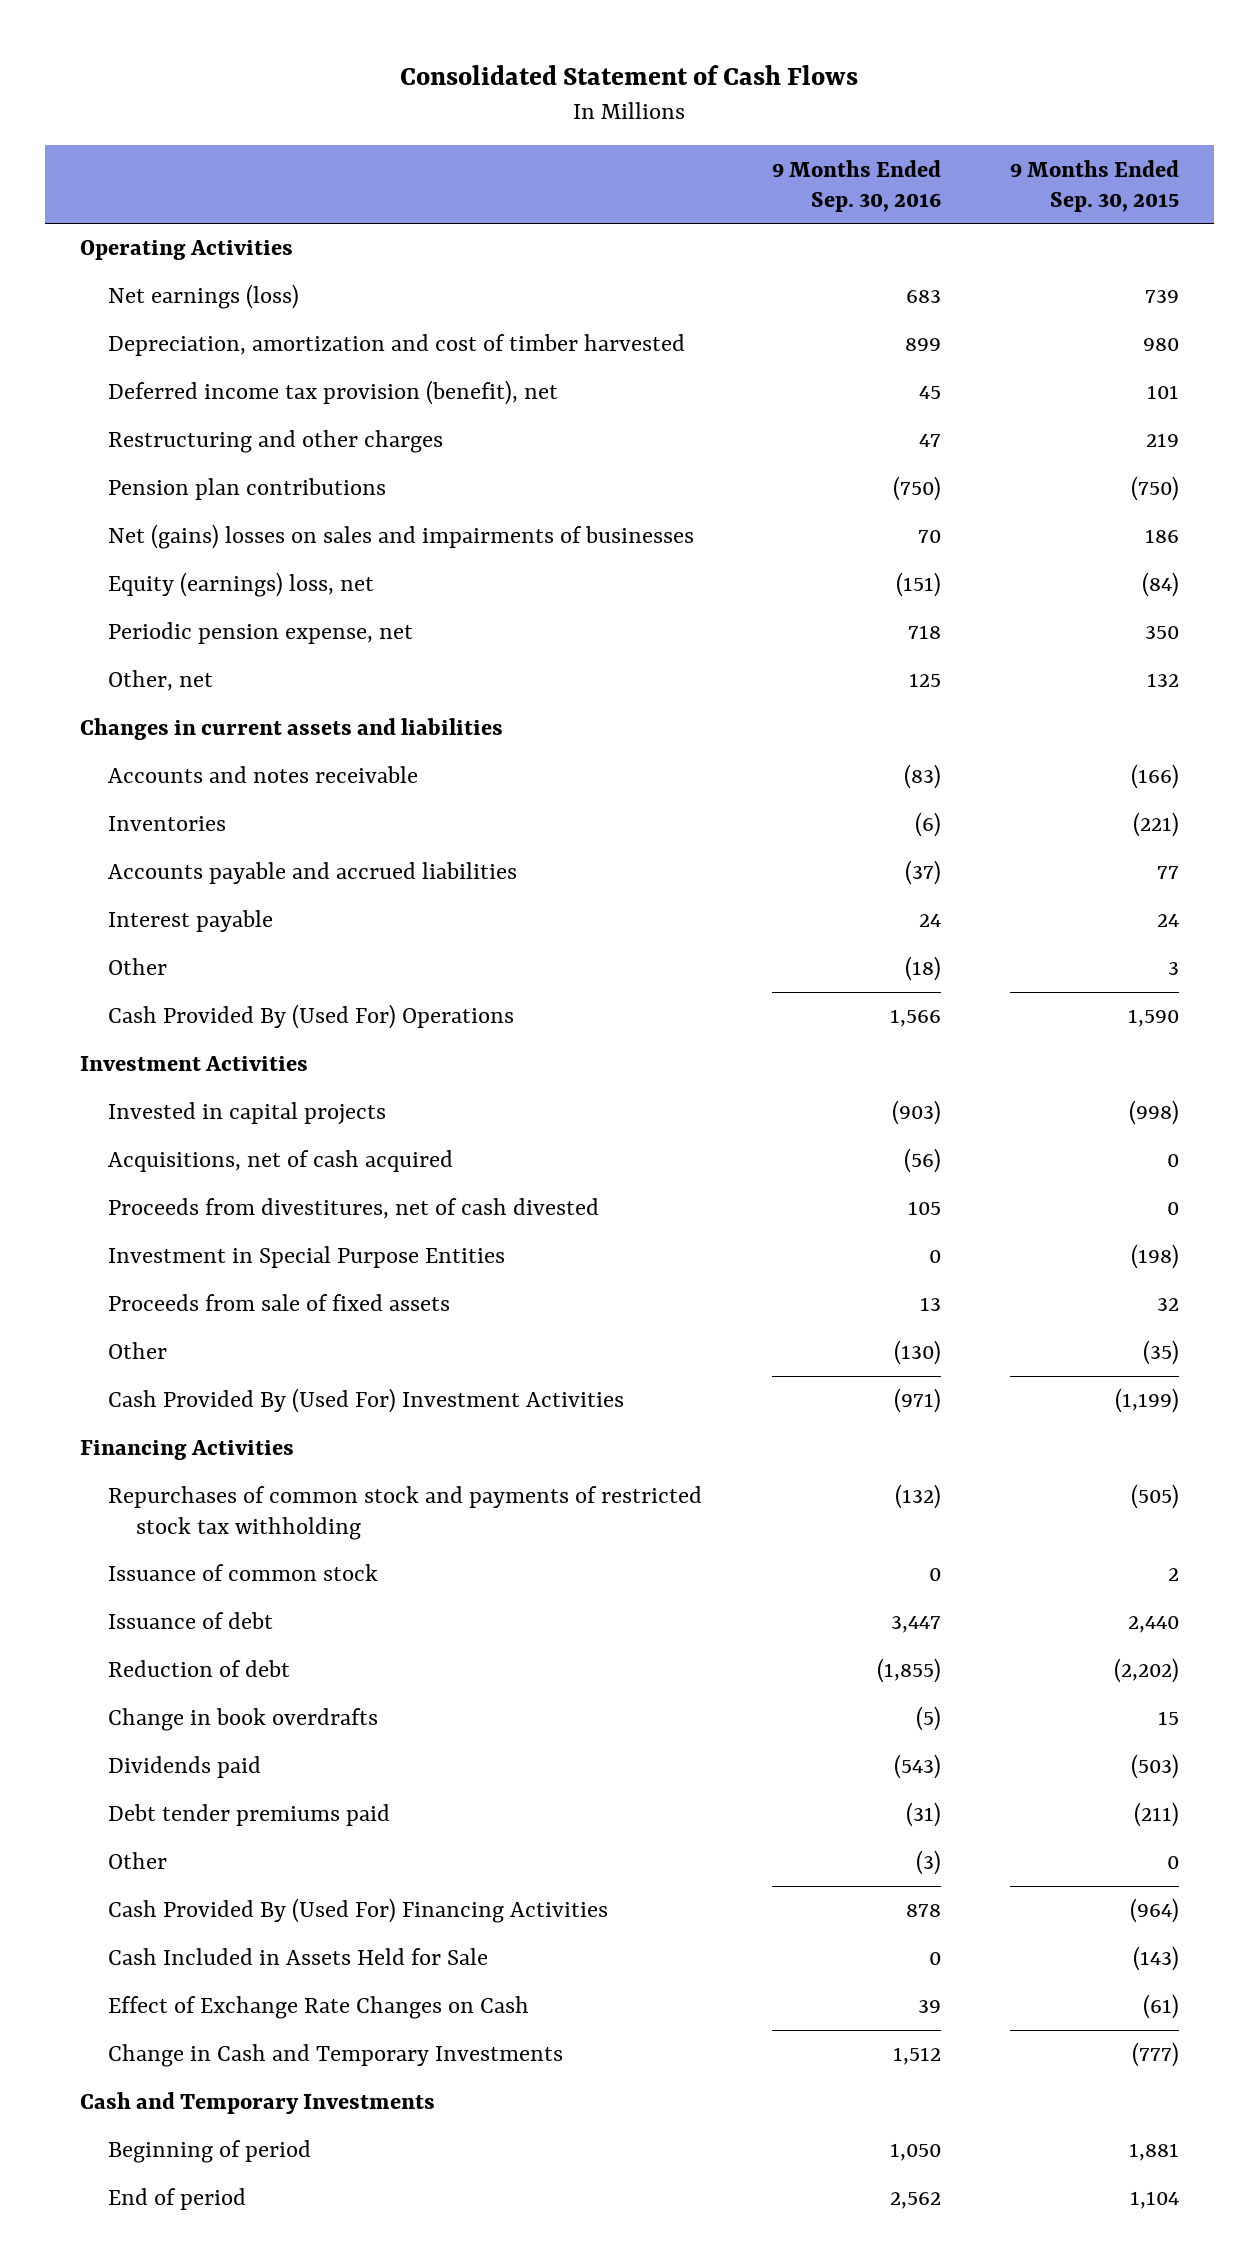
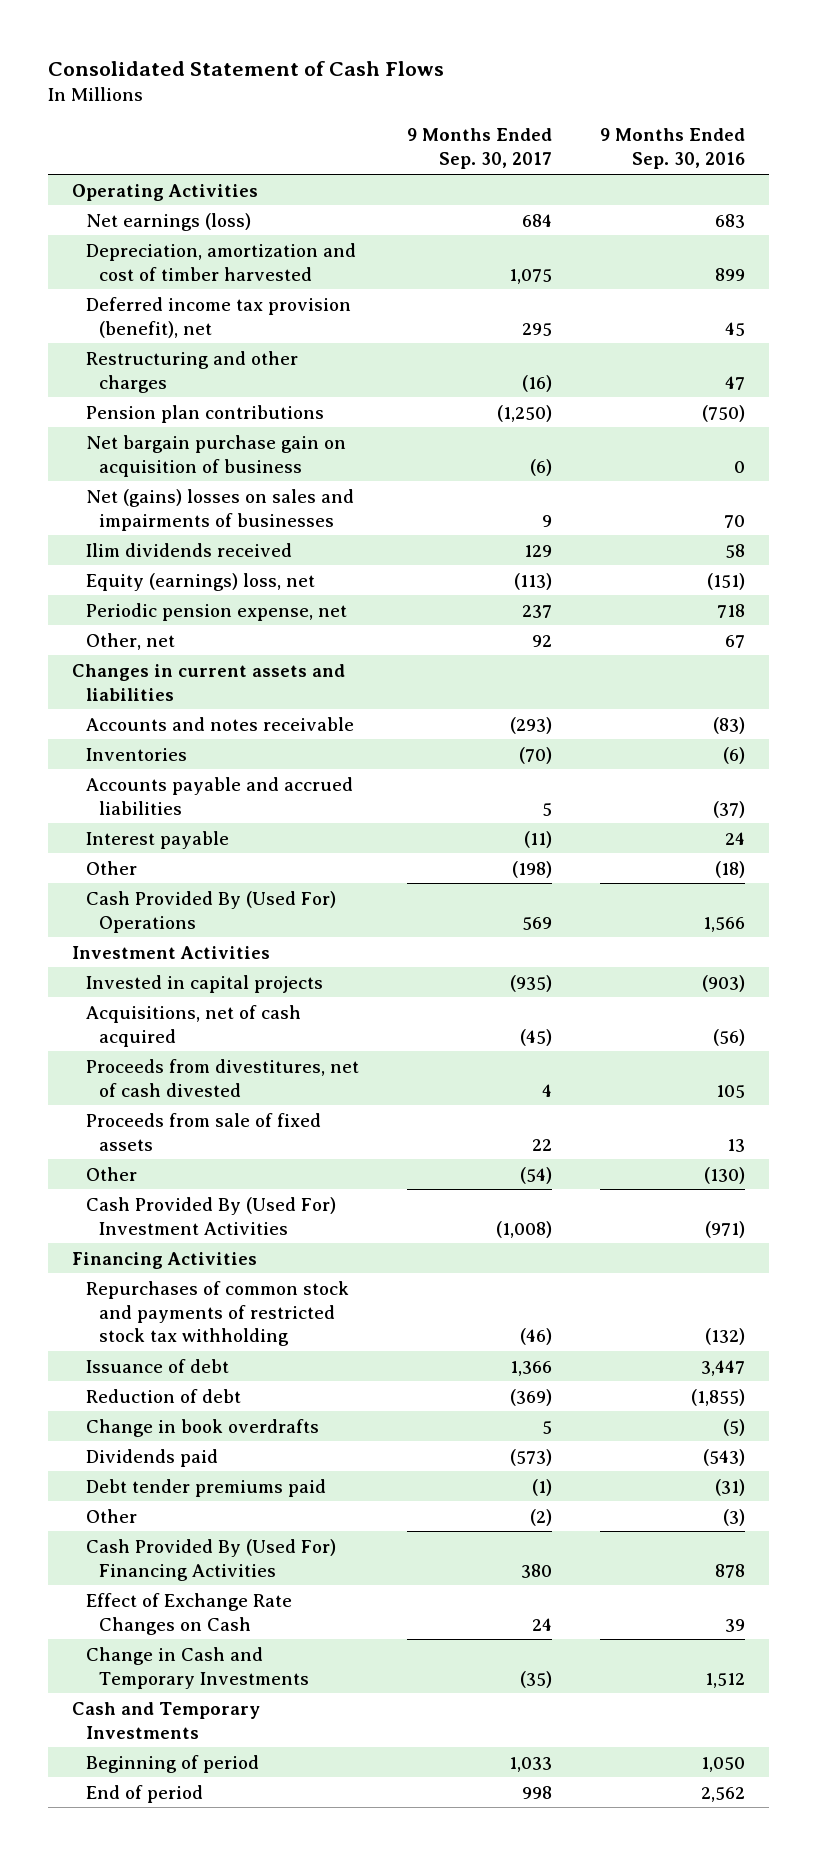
[1010,159,1180,212] 9 Months Ended Sep. 30, 2015 -> none
none -> [406,128,552,170] 9 Months Ended Sep. 30, 2017
none -> [85,434,346,477] Net bargain purchase gain on acquisition of business
none -> [85,542,292,557] Ilim dividends received
[908,673,941,688] 125 -> [724,634,745,648] 67
[107,1246,505,1269] Investment in Special Purpose Entities -> none
[107,1564,378,1582] Issuance of common stock -> none
[107,1948,488,1966] Cash Included in Assets Held for Sale -> none

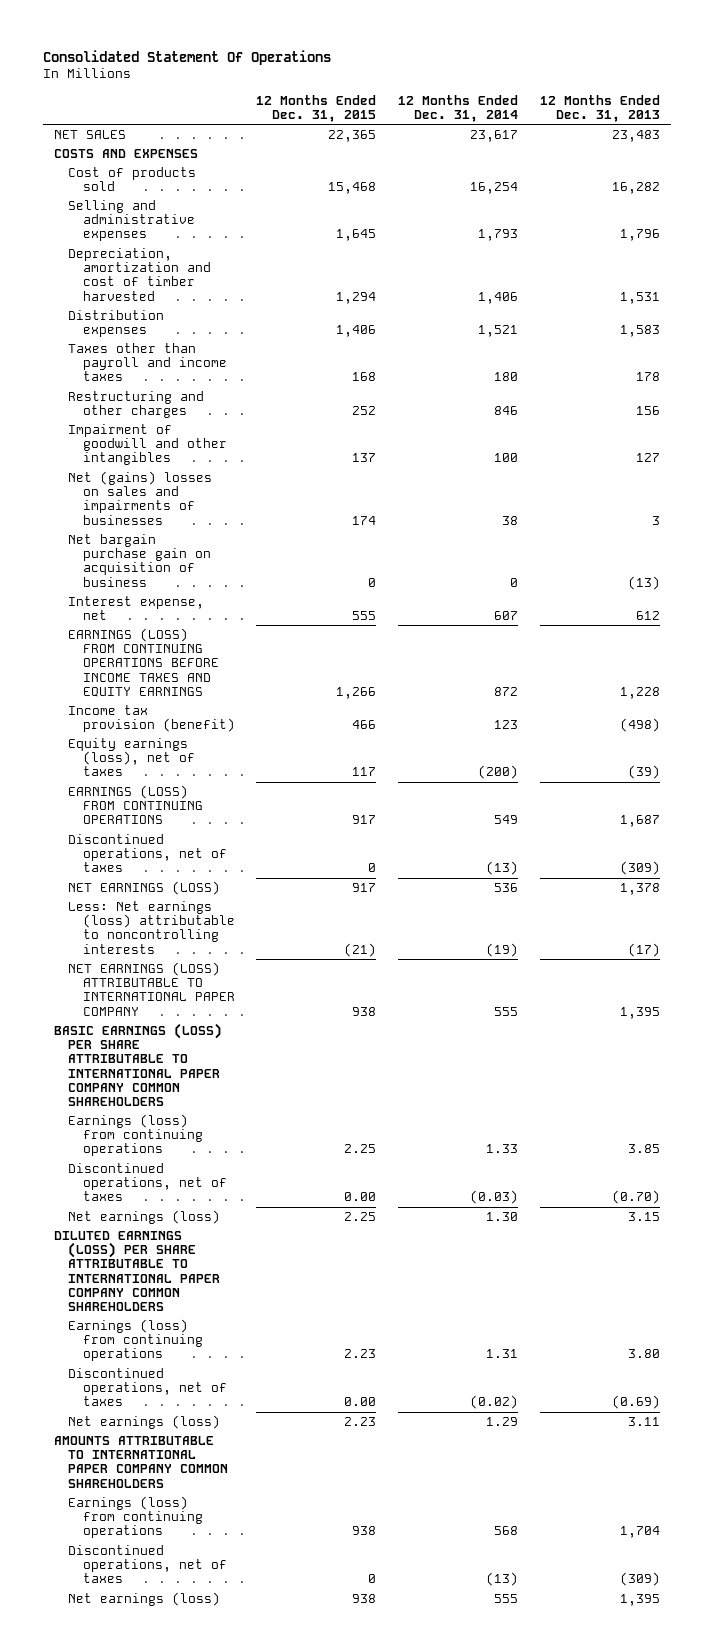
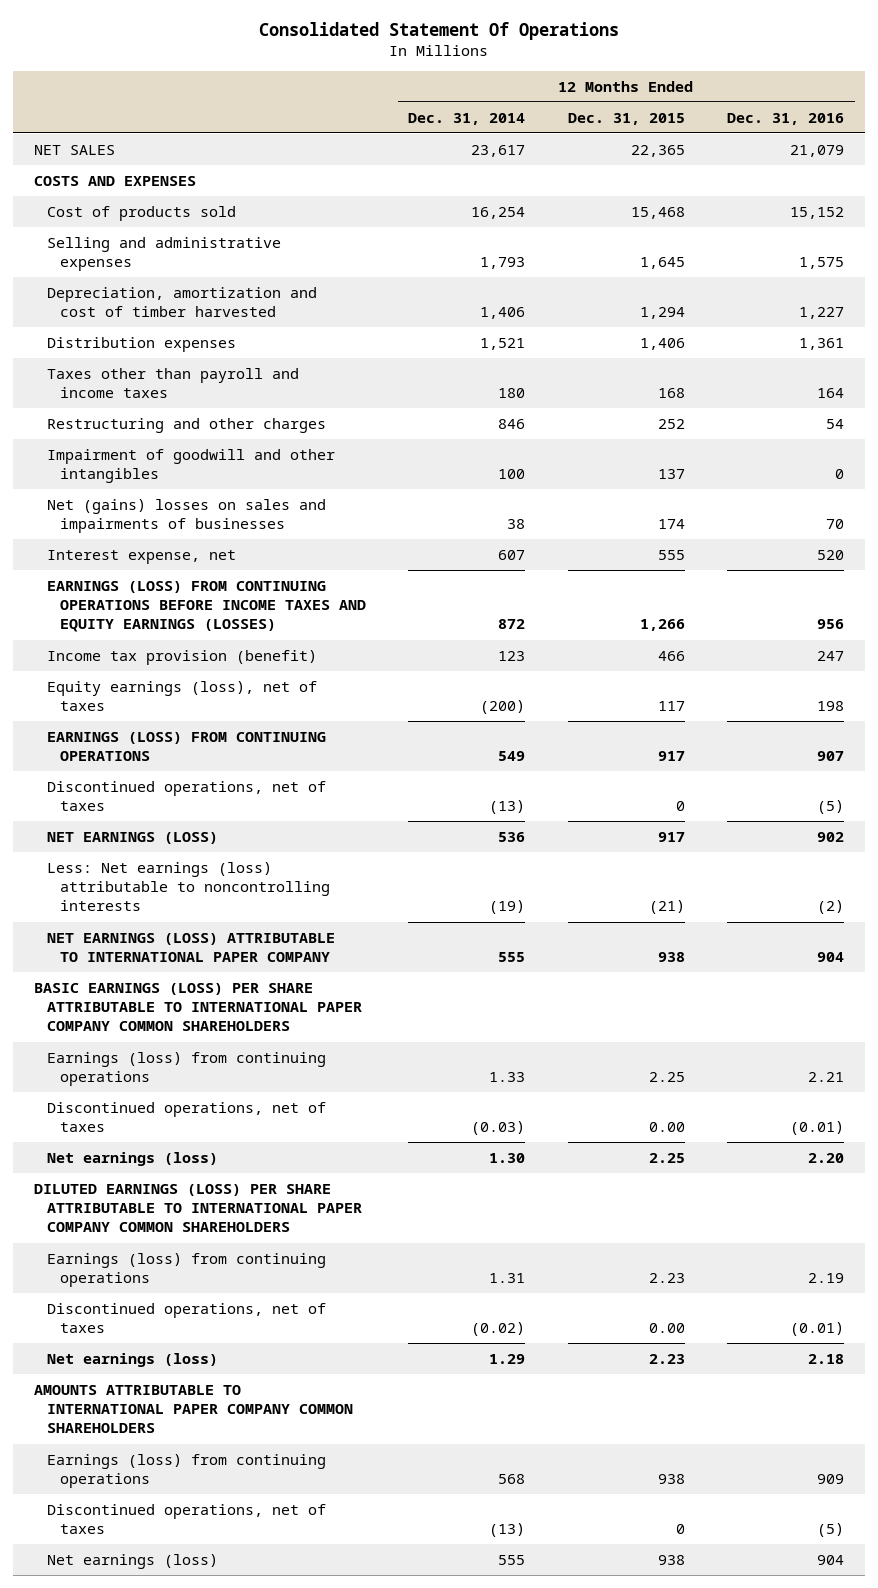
[539,94,660,122] 12 Months Ended Dec. 31, 2013 -> none
none -> [727,112,845,125] Dec. 31, 2016
[68,533,211,587] Net bargain purchase gain on acquisition of business -> none
[68,627,219,697] EARNINGS (LOSS) FROM CONTINUING OPERATIONS BEFORE INCOME TAXES AND EQUITY EARNINGS -> [46,580,366,633] EARNINGS (LOSS) FROM CONTINUING OPERATIONS BEFORE INCOME TAXES AND EQUITY EARNINGS (LOSSES)

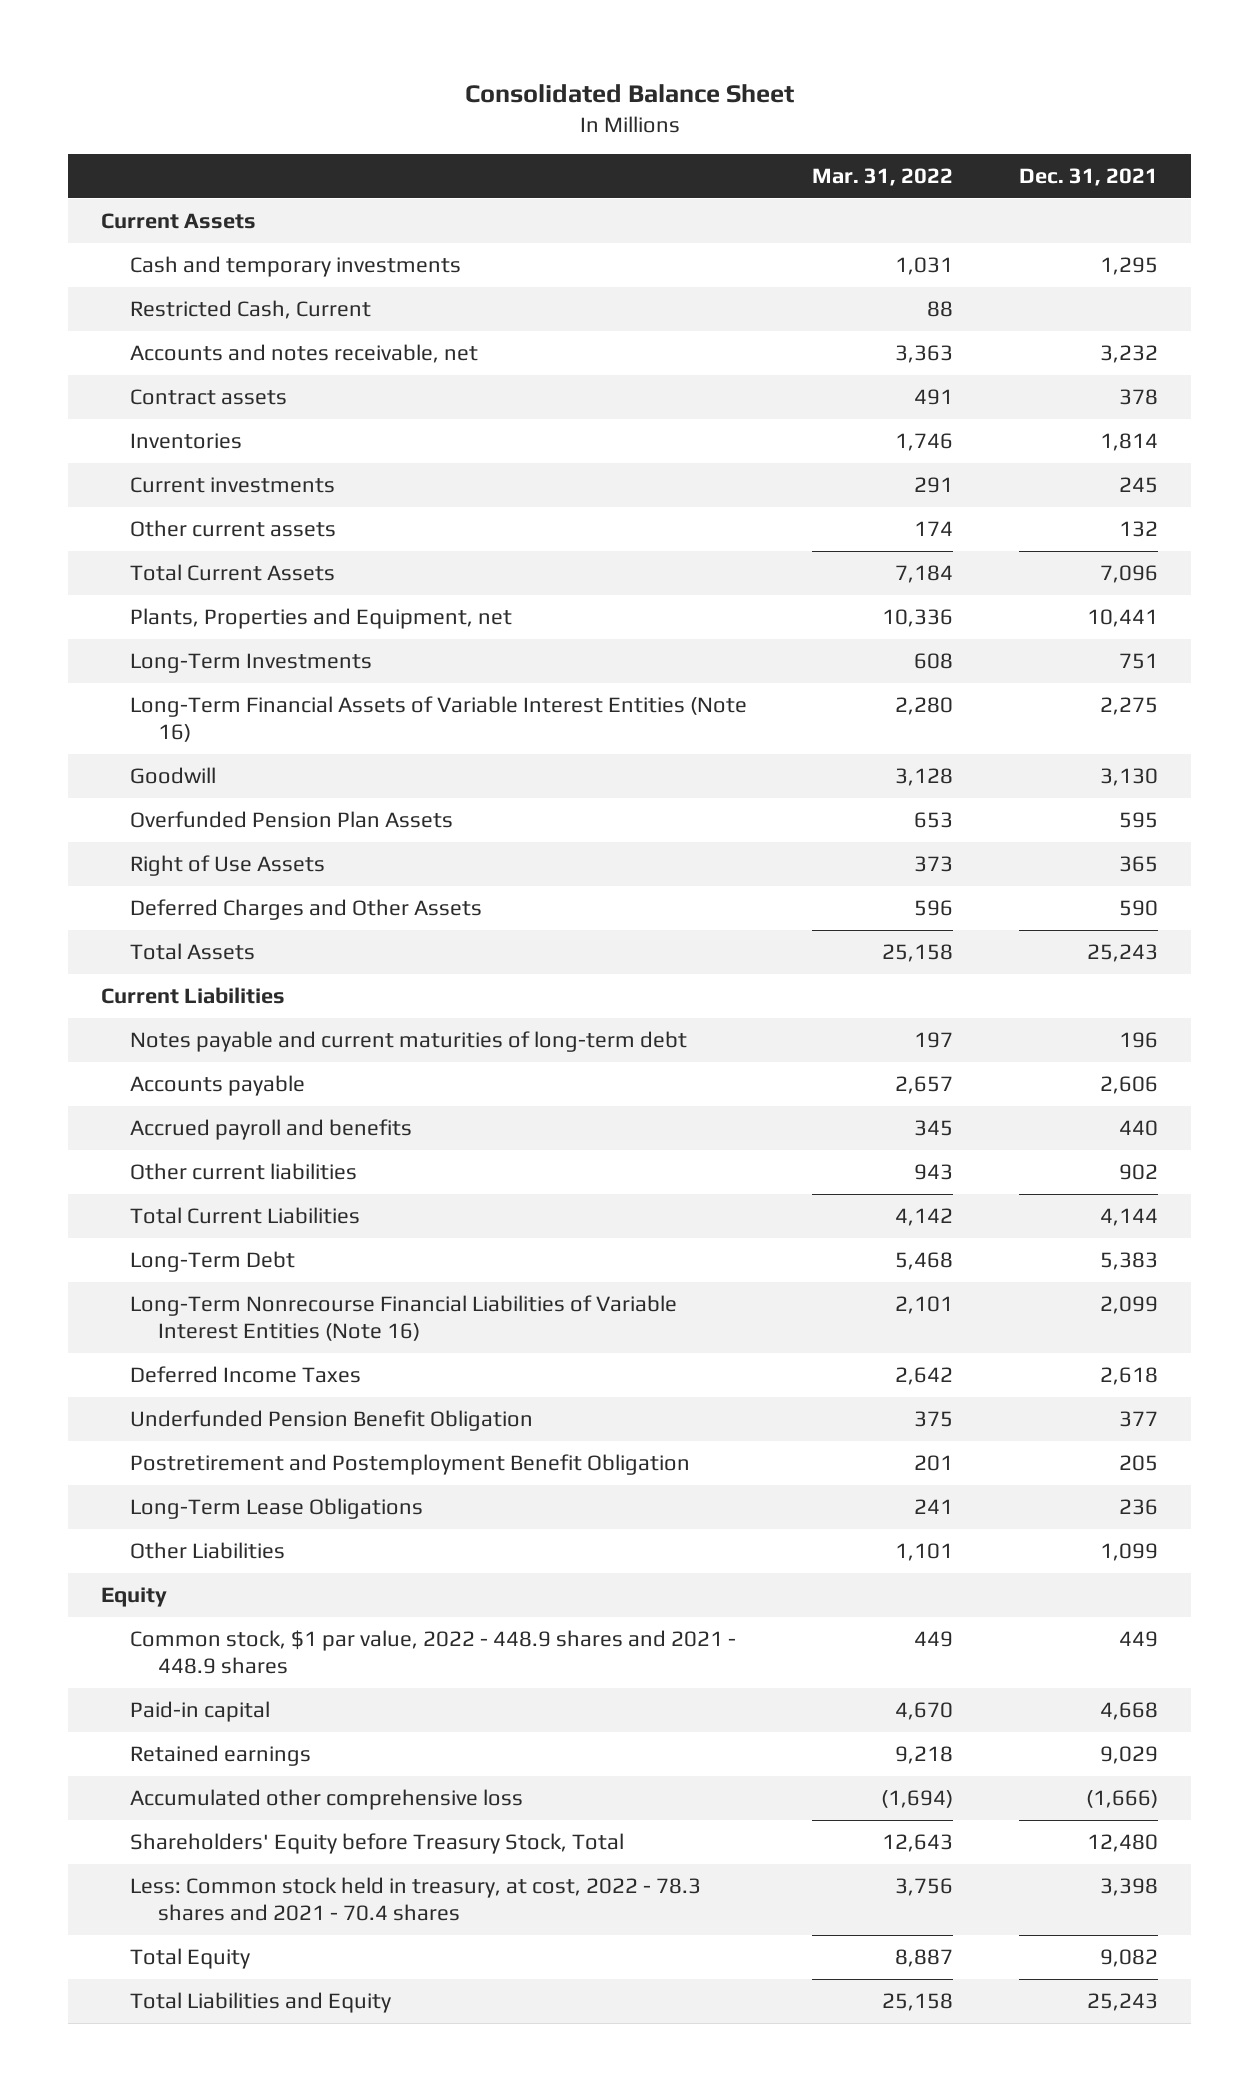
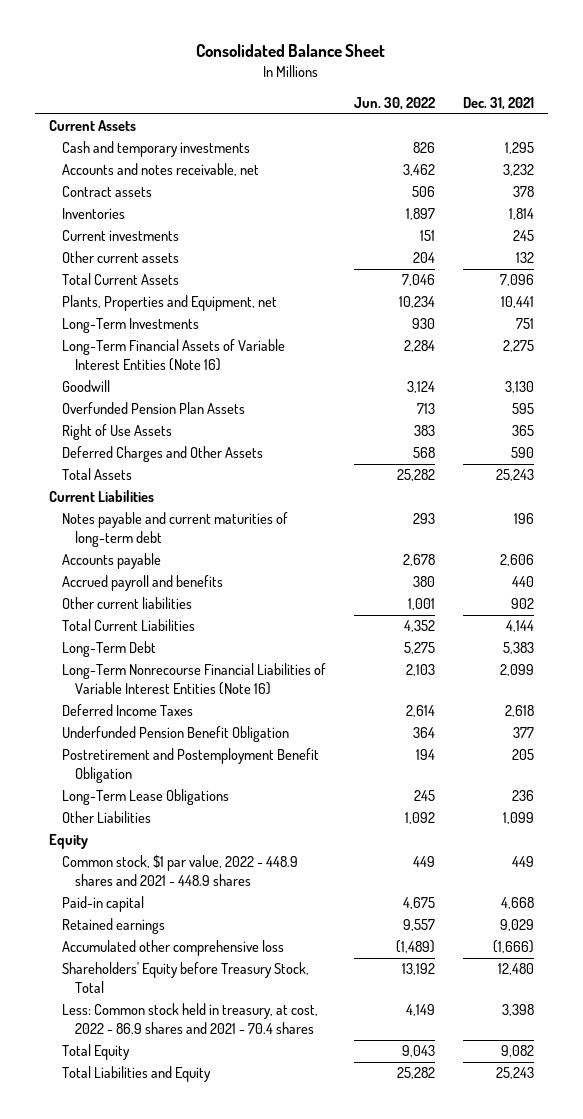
[812,167,954,186] Mar. 31, 2022 -> none
none -> [354,96,436,110] Jun. 30, 2022
[129,300,371,320] Restricted Cash, Current -> none
[129,1877,701,1921] Less: Common stock held in treasury, at cost, 2022 - 78.3 shares and 2021 - 70.4 shares -> [61,1003,318,1035] Less: Common stock held in treasury, at cost, 2022 - 86.9 shares and 2021 - 70.4 shares

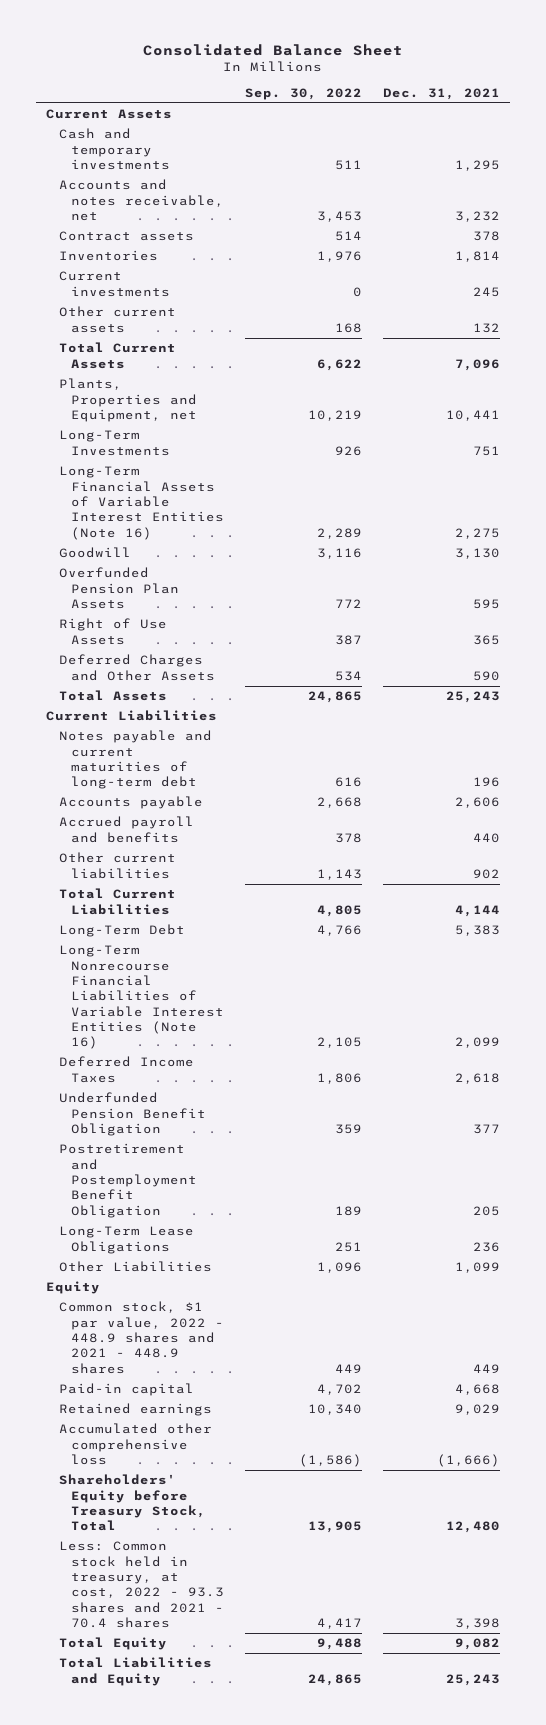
[354,96,436,110] Jun. 30, 2022 -> none
none -> [244,87,362,100] Sep. 30, 2022
[61,1003,318,1035] Less: Common stock held in treasury, at cost, 2022 - 86.9 shares and 2021 - 70.4 shares -> [58,1541,225,1629] Less: Common stock held in treasury, at cost, 2022 - 93.3 shares and 2021 - 70.4 shares

